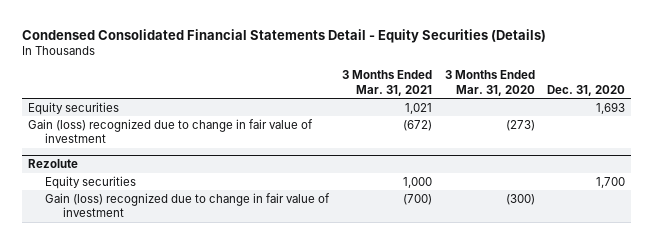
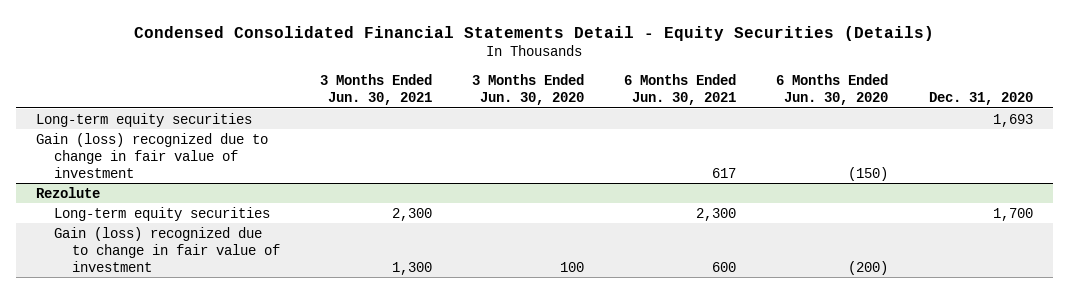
[341,70,432,96] 3 Months Ended Mar. 31, 2021 -> none
[444,70,535,96] 3 Months Ended Mar. 31, 2020 -> none
none -> [320,74,433,106] 3 Months Ended Jun. 30, 2021
none -> [472,74,585,106] 3 Months Ended Jun. 30, 2020
none -> [624,74,737,106] 6 Months Ended Jun. 30, 2021
none -> [776,74,889,106] 6 Months Ended Jun. 30, 2020
[28,101,120,115] Equity securities -> [35,112,252,127] Long-term equity securities
[45,175,137,189] Equity securities -> [54,206,271,221] Long-term equity securities

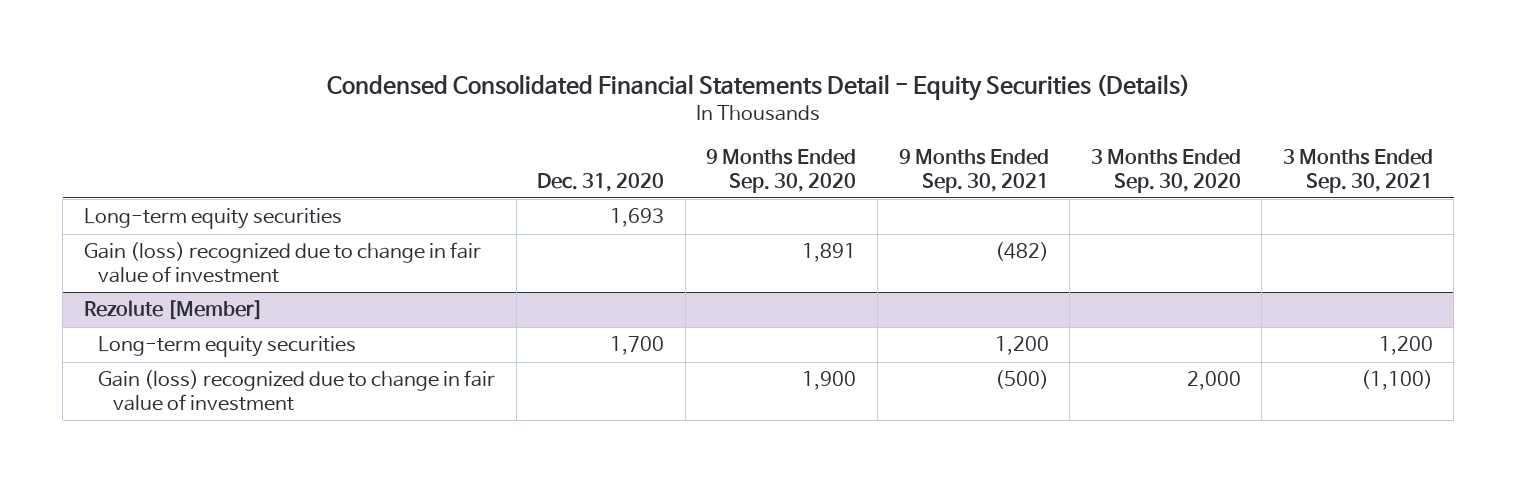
[320,74,433,106] 3 Months Ended Jun. 30, 2021 -> none
[472,74,585,106] 3 Months Ended Jun. 30, 2020 -> none
[624,74,737,106] 6 Months Ended Jun. 30, 2021 -> none
[776,74,889,106] 6 Months Ended Jun. 30, 2020 -> none
none -> [706,148,857,193] 9 Months Ended Sep. 30, 2020
none -> [898,148,1049,193] 9 Months Ended Sep. 30, 2021
none -> [1090,148,1241,193] 3 Months Ended Sep. 30, 2020
none -> [1282,148,1433,193] 3 Months Ended Sep. 30, 2021
[35,186,100,198] Rezolute -> [83,300,263,321] Rezolute [Member]

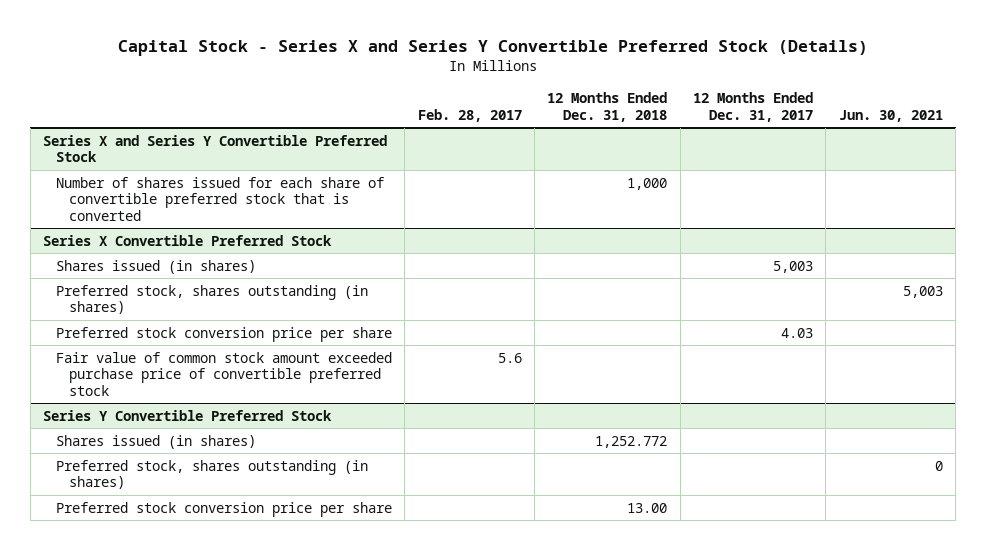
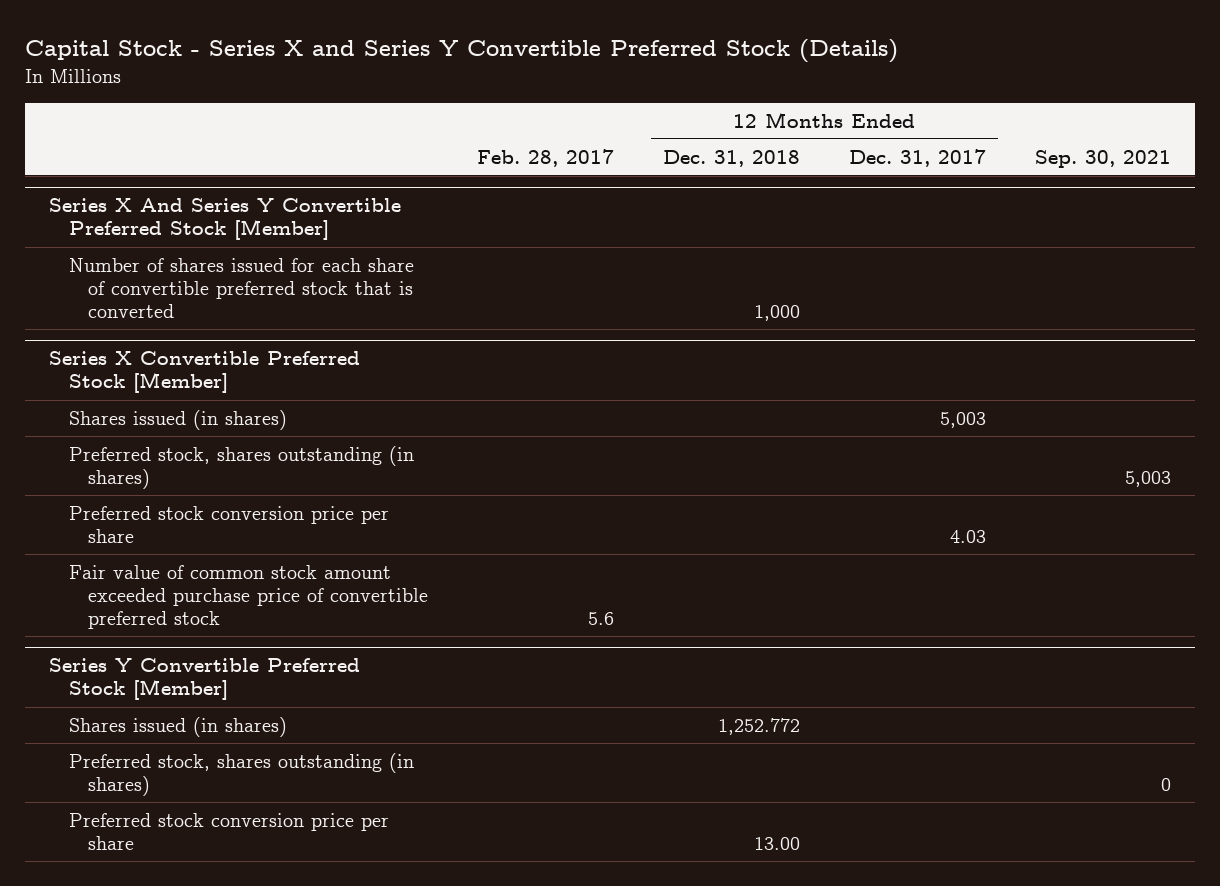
[838,109,943,122] Jun. 30, 2021 -> none
none -> [1034,149,1171,168] Sep. 30, 2021
[43,134,388,163] Series X and Series Y Convertible Preferred Stock -> [49,198,402,241] Series X And Series Y Convertible Preferred Stock [Member]
[43,234,333,246] Series X Convertible Preferred Stock -> [49,351,361,394] Series X Convertible Preferred Stock [Member]
[43,409,333,421] Series Y Convertible Preferred Stock -> [49,658,361,701] Series Y Convertible Preferred Stock [Member]

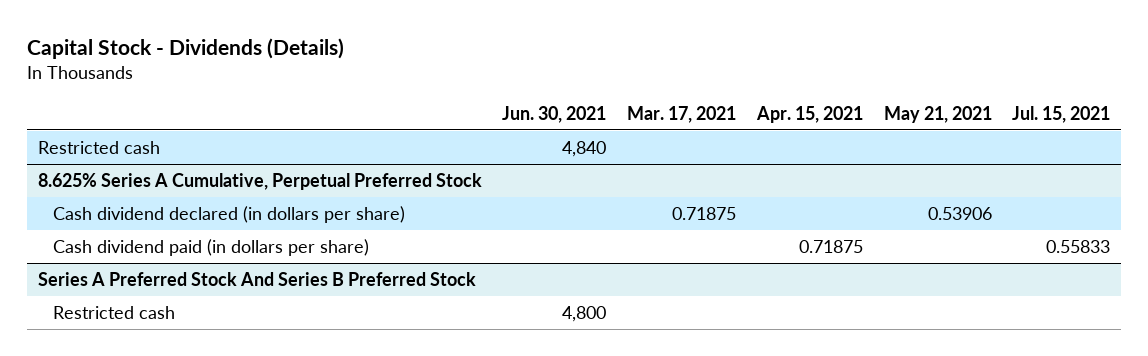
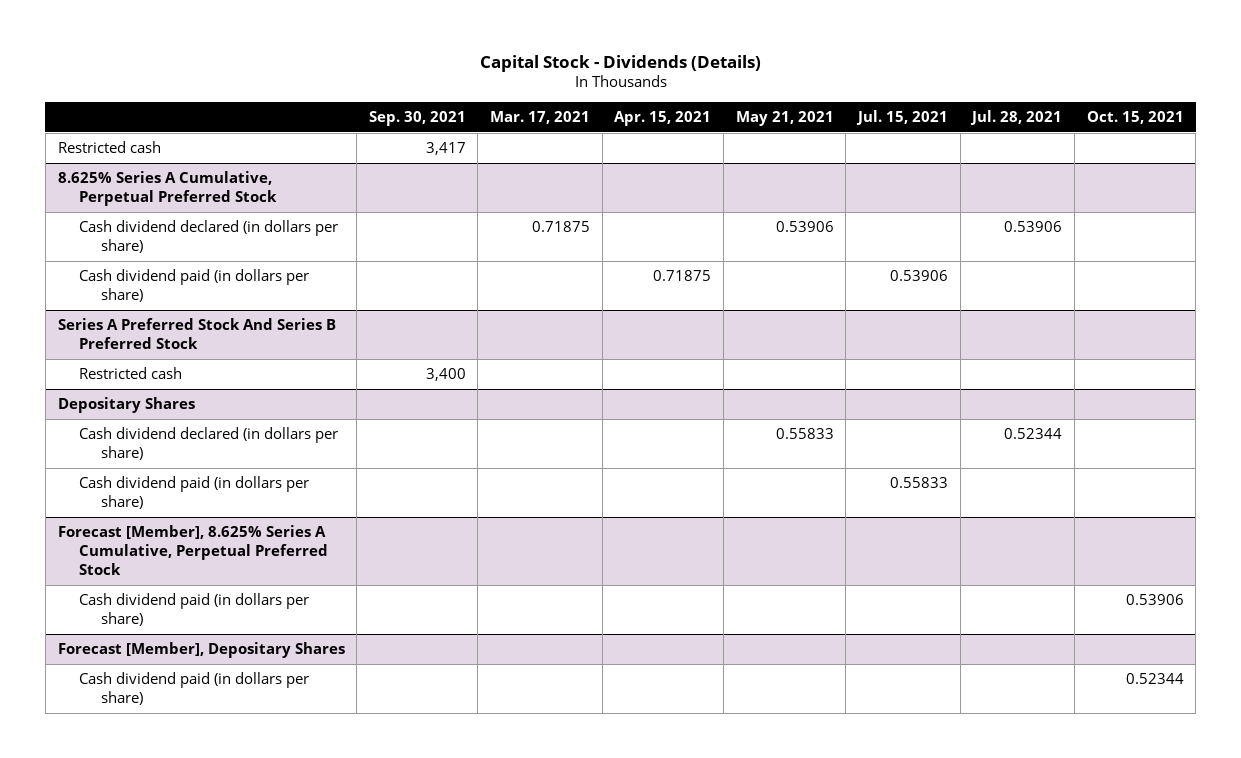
[502,105,607,123] Jun. 30, 2021 -> none
none -> [368,111,466,127] Sep. 30, 2021
none -> [970,110,1063,126] Jul. 28, 2021
none -> [1086,111,1184,125] Oct. 15, 2021
[1046,239,1111,253] 0.55833 -> [890,270,949,282] 0.53906
none -> [57,397,195,414] Depositary Shares
none -> [79,427,339,460] Cash dividend declared (in dollars per share)
none -> [79,476,310,509] Cash dividend paid (in dollars per share)
none -> [57,525,329,575] Forecast [Member], 8.625% Series A Cumulative, Perpetual Preferred Stock
none -> [79,593,310,626] Cash dividend paid (in dollars per share)
none -> [57,642,345,659] Forecast [Member], Depositary Shares
none -> [79,672,310,705] Cash dividend paid (in dollars per share)

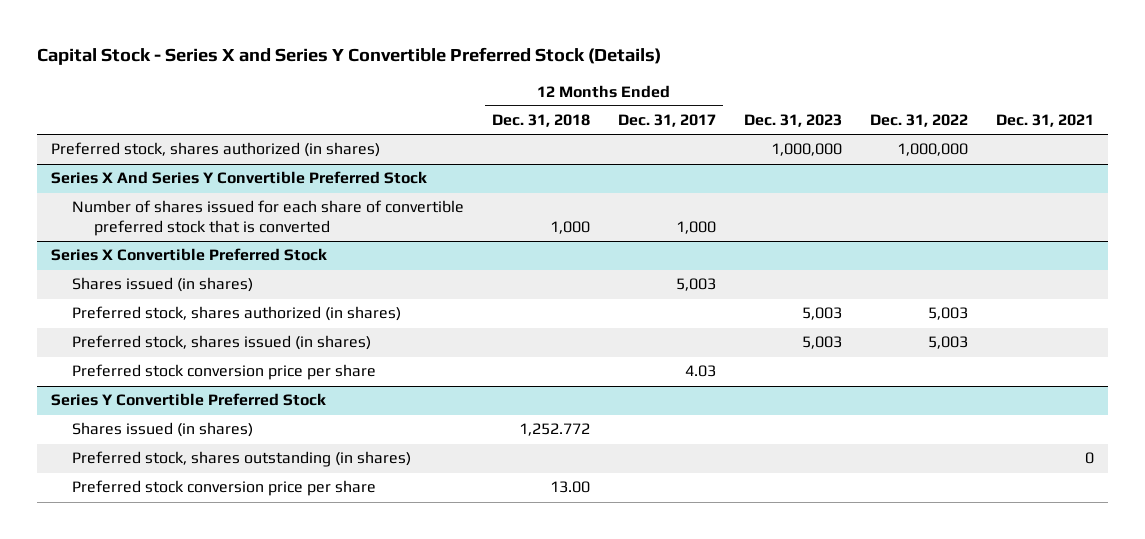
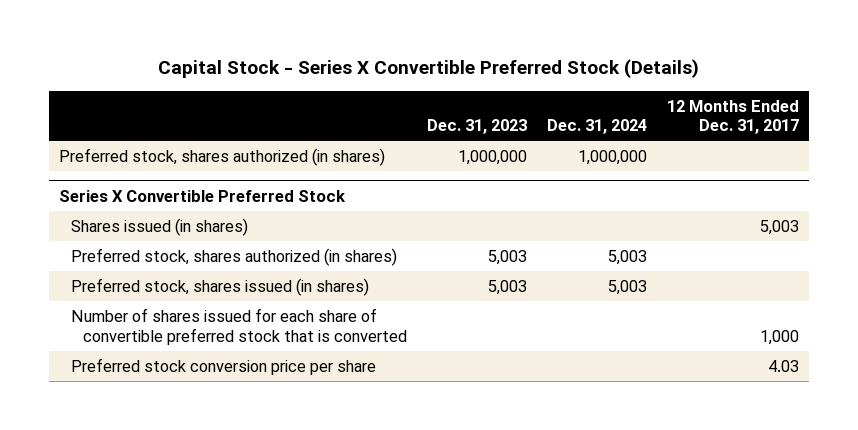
[36,47,661,66] Capital Stock - Series X and Series Y Convertible Preferred Stock (Details) -> [157,59,699,79] Capital Stock - Series X Convertible Preferred Stock (Details)
[492,114,591,128] Dec. 31, 2018 -> none
[870,114,969,128] Dec. 31, 2022 -> none
[996,114,1095,128] Dec. 31, 2021 -> none
none -> [547,119,648,135] Dec. 31, 2024
[50,171,427,185] Series X And Series Y Convertible Preferred Stock -> none
[72,200,465,236] Number of shares issued for each share of convertible preferred stock that is converted -> none
none -> [70,307,408,345] Number of shares issued for each share of convertible preferred stock that is converted
[50,393,326,407] Series Y Convertible Preferred Stock -> none
[72,422,254,438] Shares issued (in shares) -> none
[72,451,412,468] Preferred stock, shares outstanding (in shares) -> none
[72,480,377,497] Preferred stock conversion price per share -> none

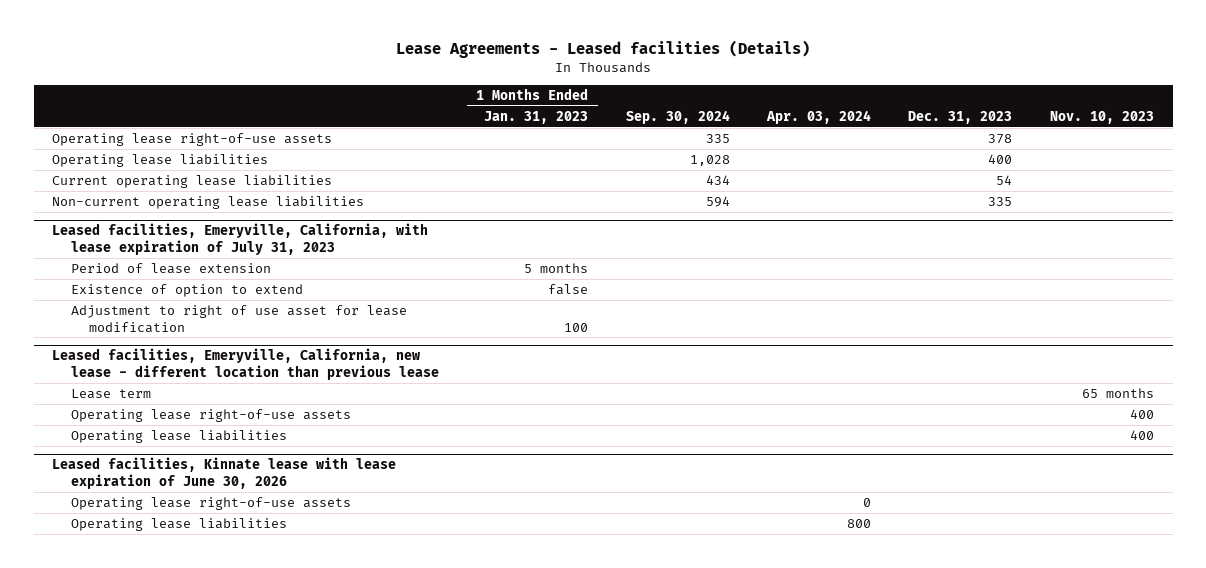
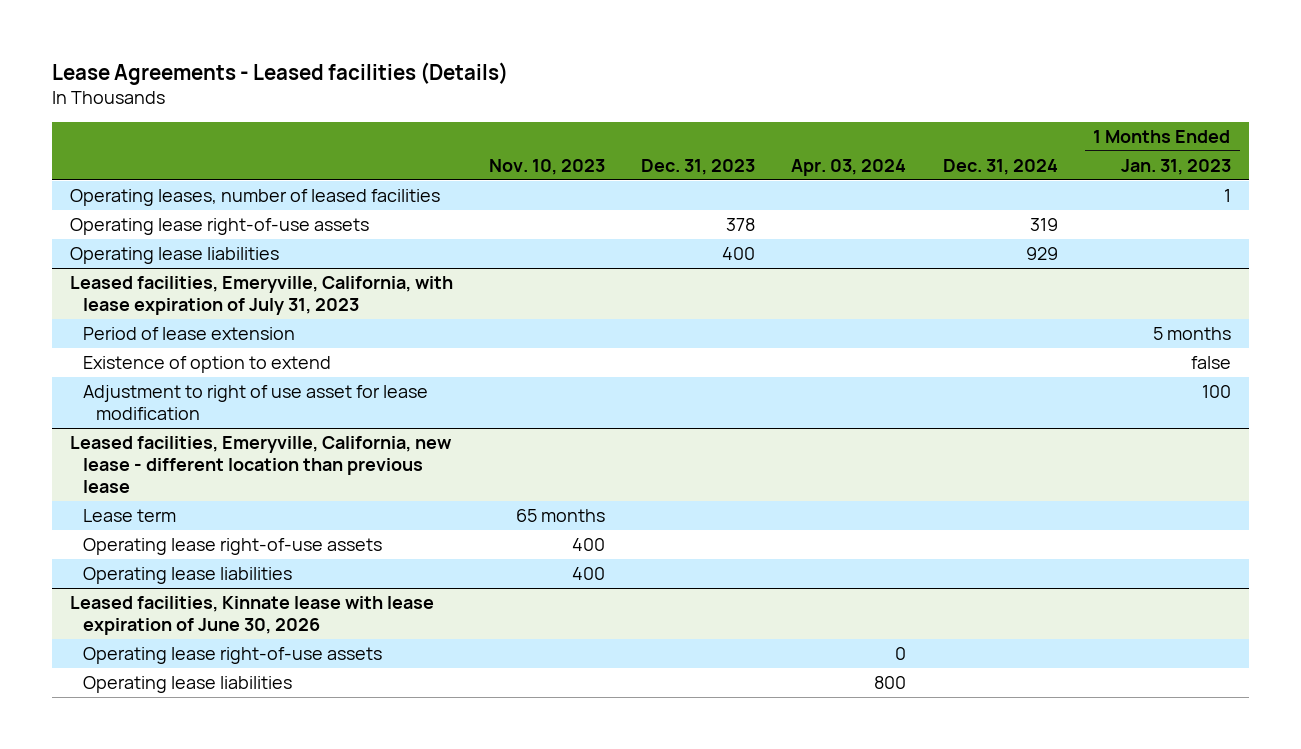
[625,109,730,124] Sep. 30, 2024 -> none
none -> [942,158,1058,175] Dec. 31, 2024
none -> [70,188,441,206] Operating leases, number of leased facilities
[52,175,333,189] Current operating lease liabilities -> none
[52,196,365,210] Non-current operating lease liabilities -> none

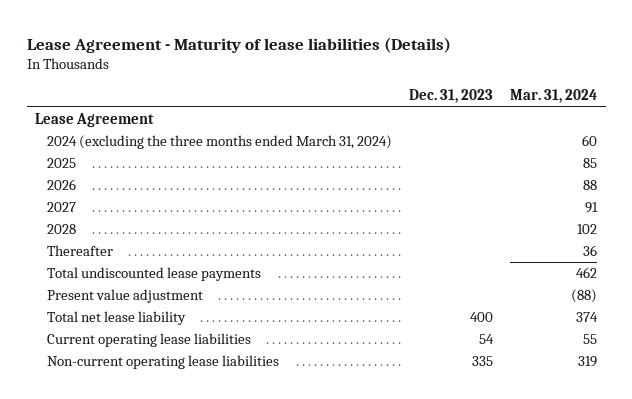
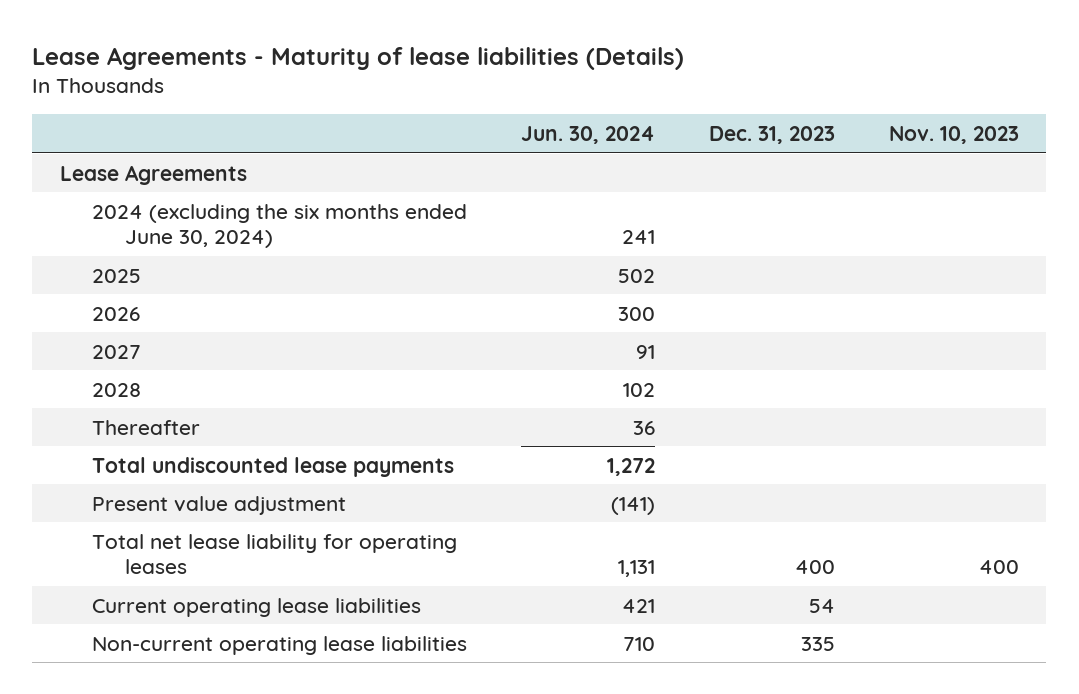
[26,36,451,53] Lease Agreement - Maturity of lease liabilities (Details) -> [32,46,685,70] Lease Agreements - Maturity of lease liabilities (Details)
[510,89,598,104] Mar. 31, 2024 -> none
none -> [521,125,656,144] Jun. 30, 2024
none -> [889,125,1020,144] Nov. 10, 2023
[35,113,155,128] Lease Agreement -> [59,164,247,185] Lease Agreements
[47,135,393,150] 2024 (excluding the three months ended March 31, 2024) -> [92,203,468,248] 2024 (excluding the six months ended June 30, 2024)
[47,311,187,326] Total net lease liability -> [92,533,458,574] Total net lease liability for operating leases

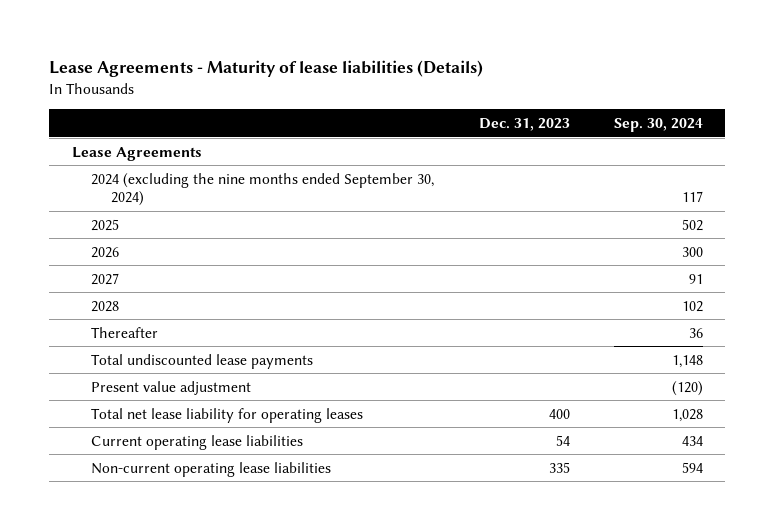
[521,125,656,144] Jun. 30, 2024 -> none
[889,125,1020,144] Nov. 10, 2023 -> none
none -> [614,118,704,133] Sep. 30, 2024
[92,203,468,248] 2024 (excluding the six months ended June 30, 2024) -> [91,172,435,207] 2024 (excluding the nine months ended September 30, 2024)

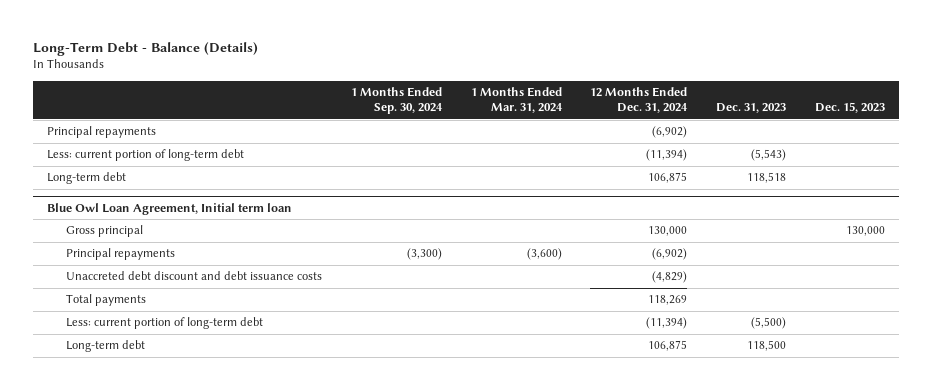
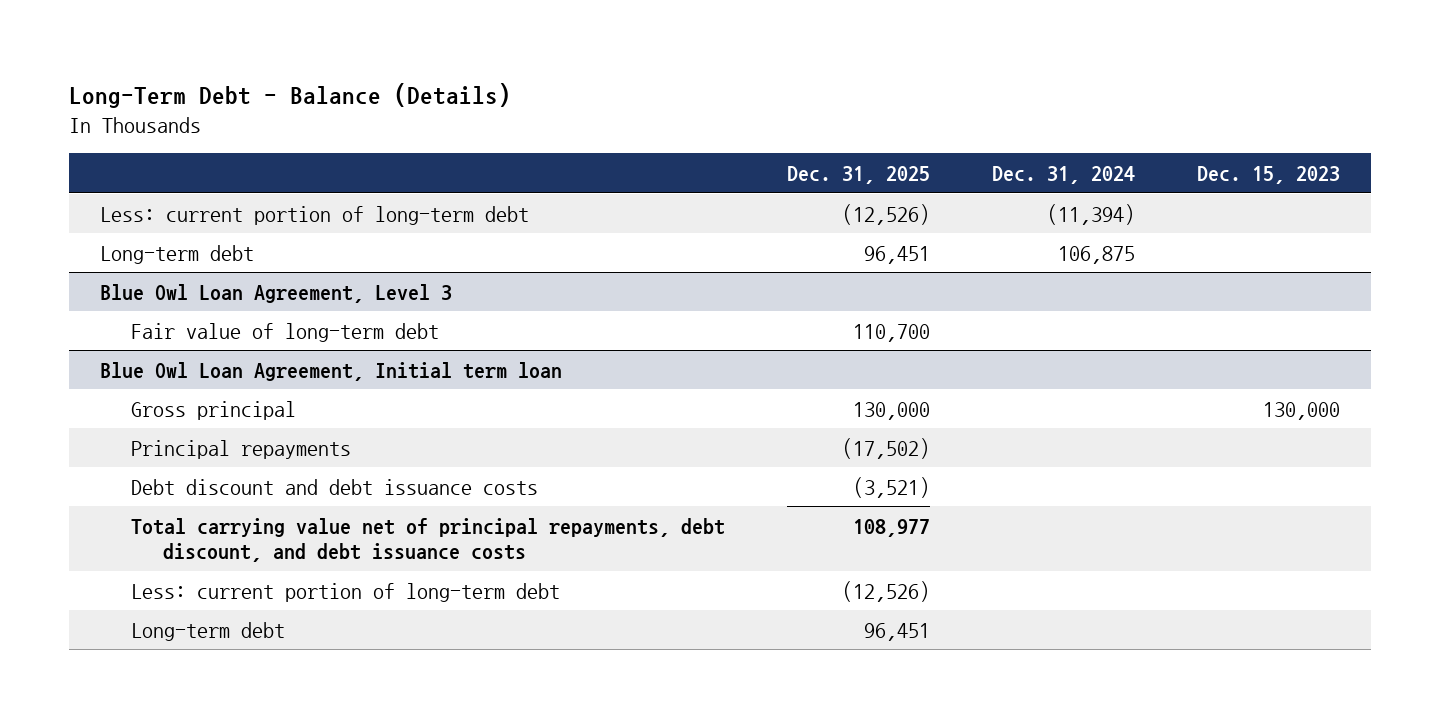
[350,87,443,115] 1 Months Ended Sep. 30, 2024 -> none
[470,87,563,114] 1 Months Ended Mar. 31, 2024 -> none
[590,87,689,114] 12 Months Ended Dec. 31, 2024 -> none
[715,103,786,114] Dec. 31, 2023 -> none
none -> [787,166,931,185] Dec. 31, 2025
none -> [991,166,1135,185] Dec. 31, 2024
[46,126,156,139] Principal repayments -> none
none -> [100,283,453,303] Blue Owl Loan Agreement, Level 3
none -> [131,322,440,342] Fair value of long-term debt
[66,271,323,281] Unaccreted debt discount and debt issuance costs -> [131,478,539,495] Debt discount and debt issuance costs
[66,294,147,307] Total payments -> [131,517,726,563] Total carrying value net of principal repayments, debt discount, and debt issuance costs

